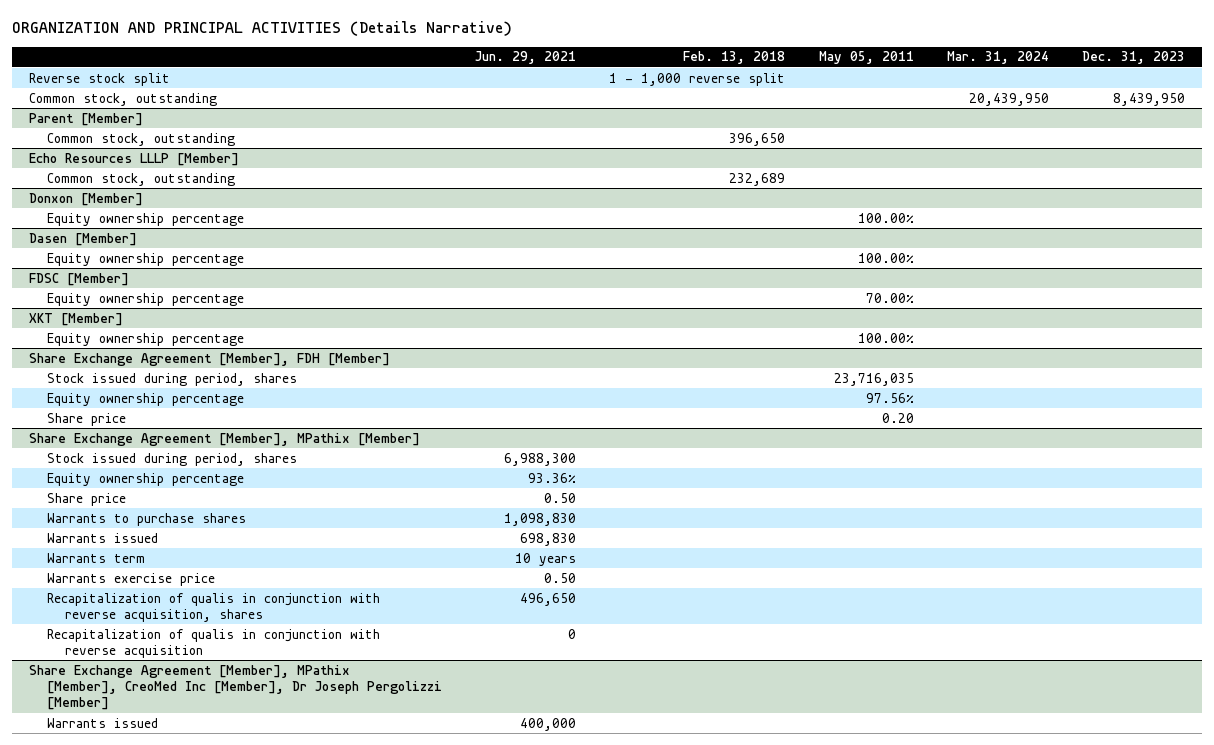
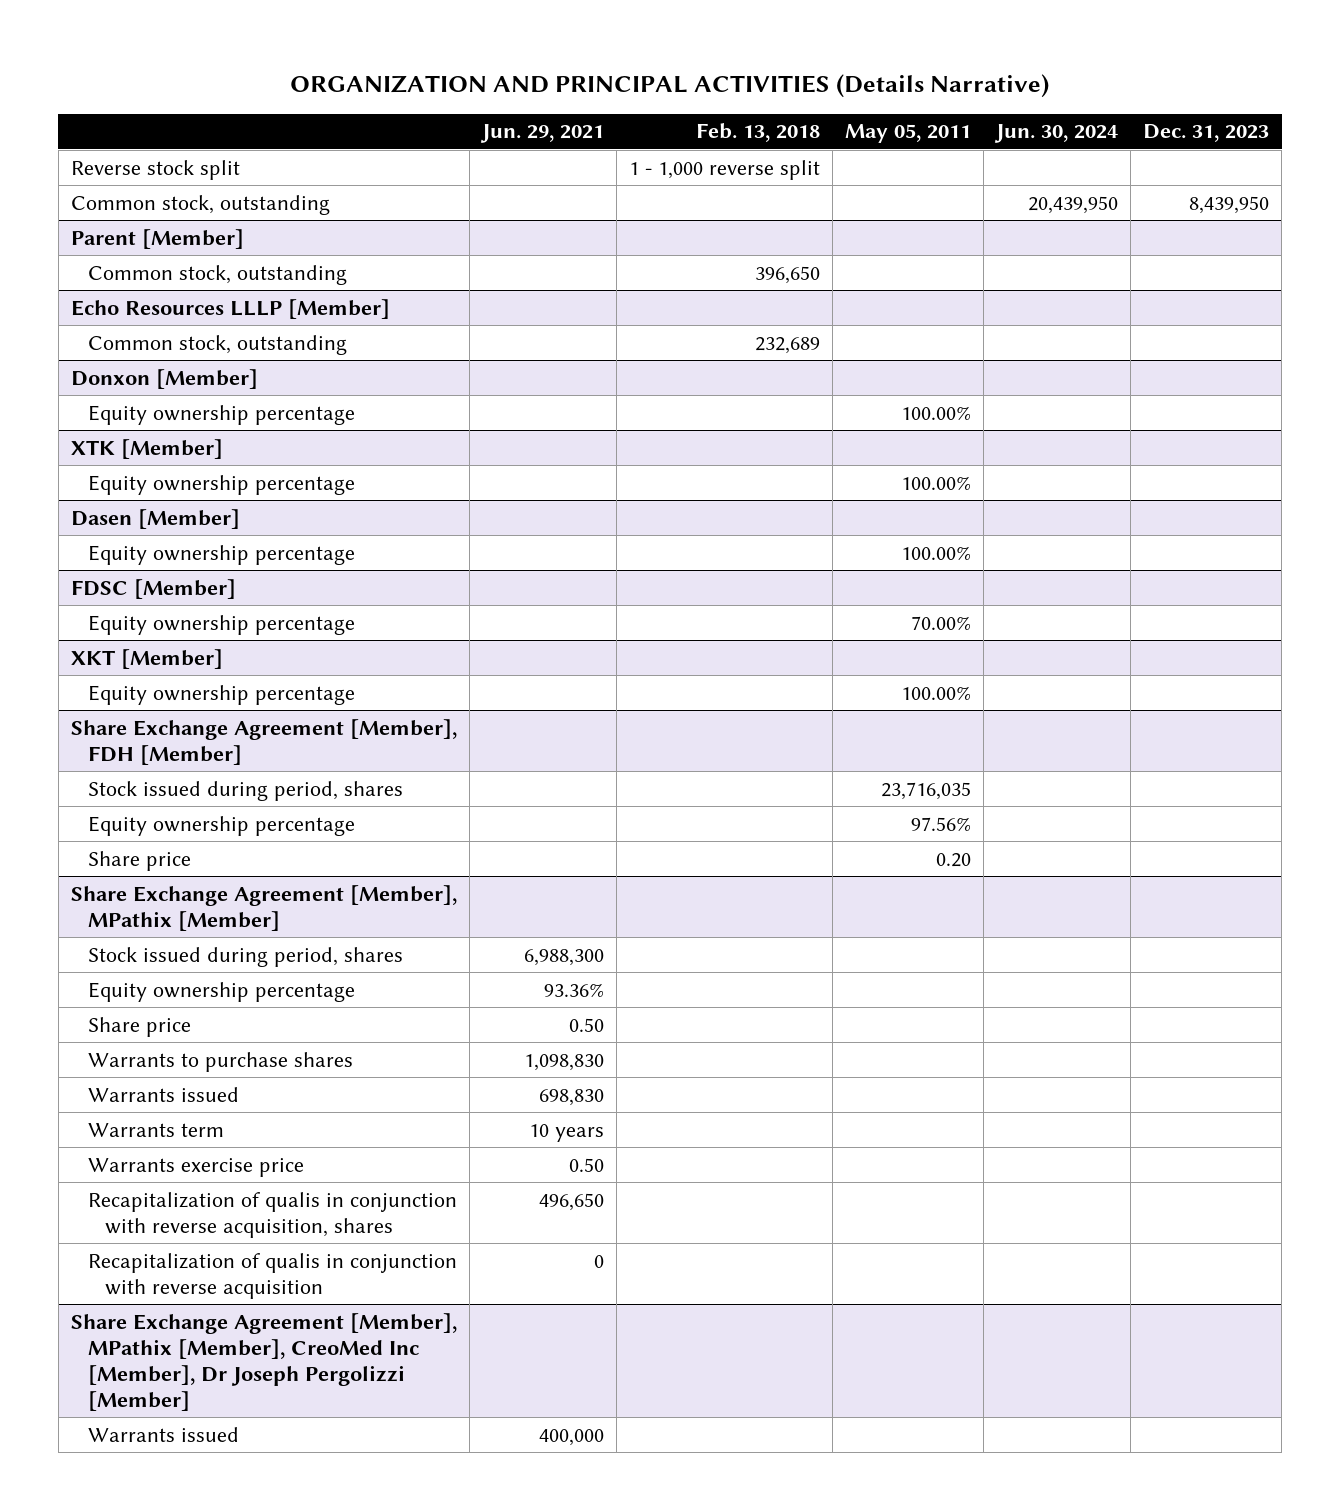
[946,51,1049,65] Mar. 31, 2024 -> none
none -> [993,124,1118,144] Jun. 30, 2024
none -> [70,438,223,459] XTK [Member]
none -> [87,474,355,495] Equity ownership percentage

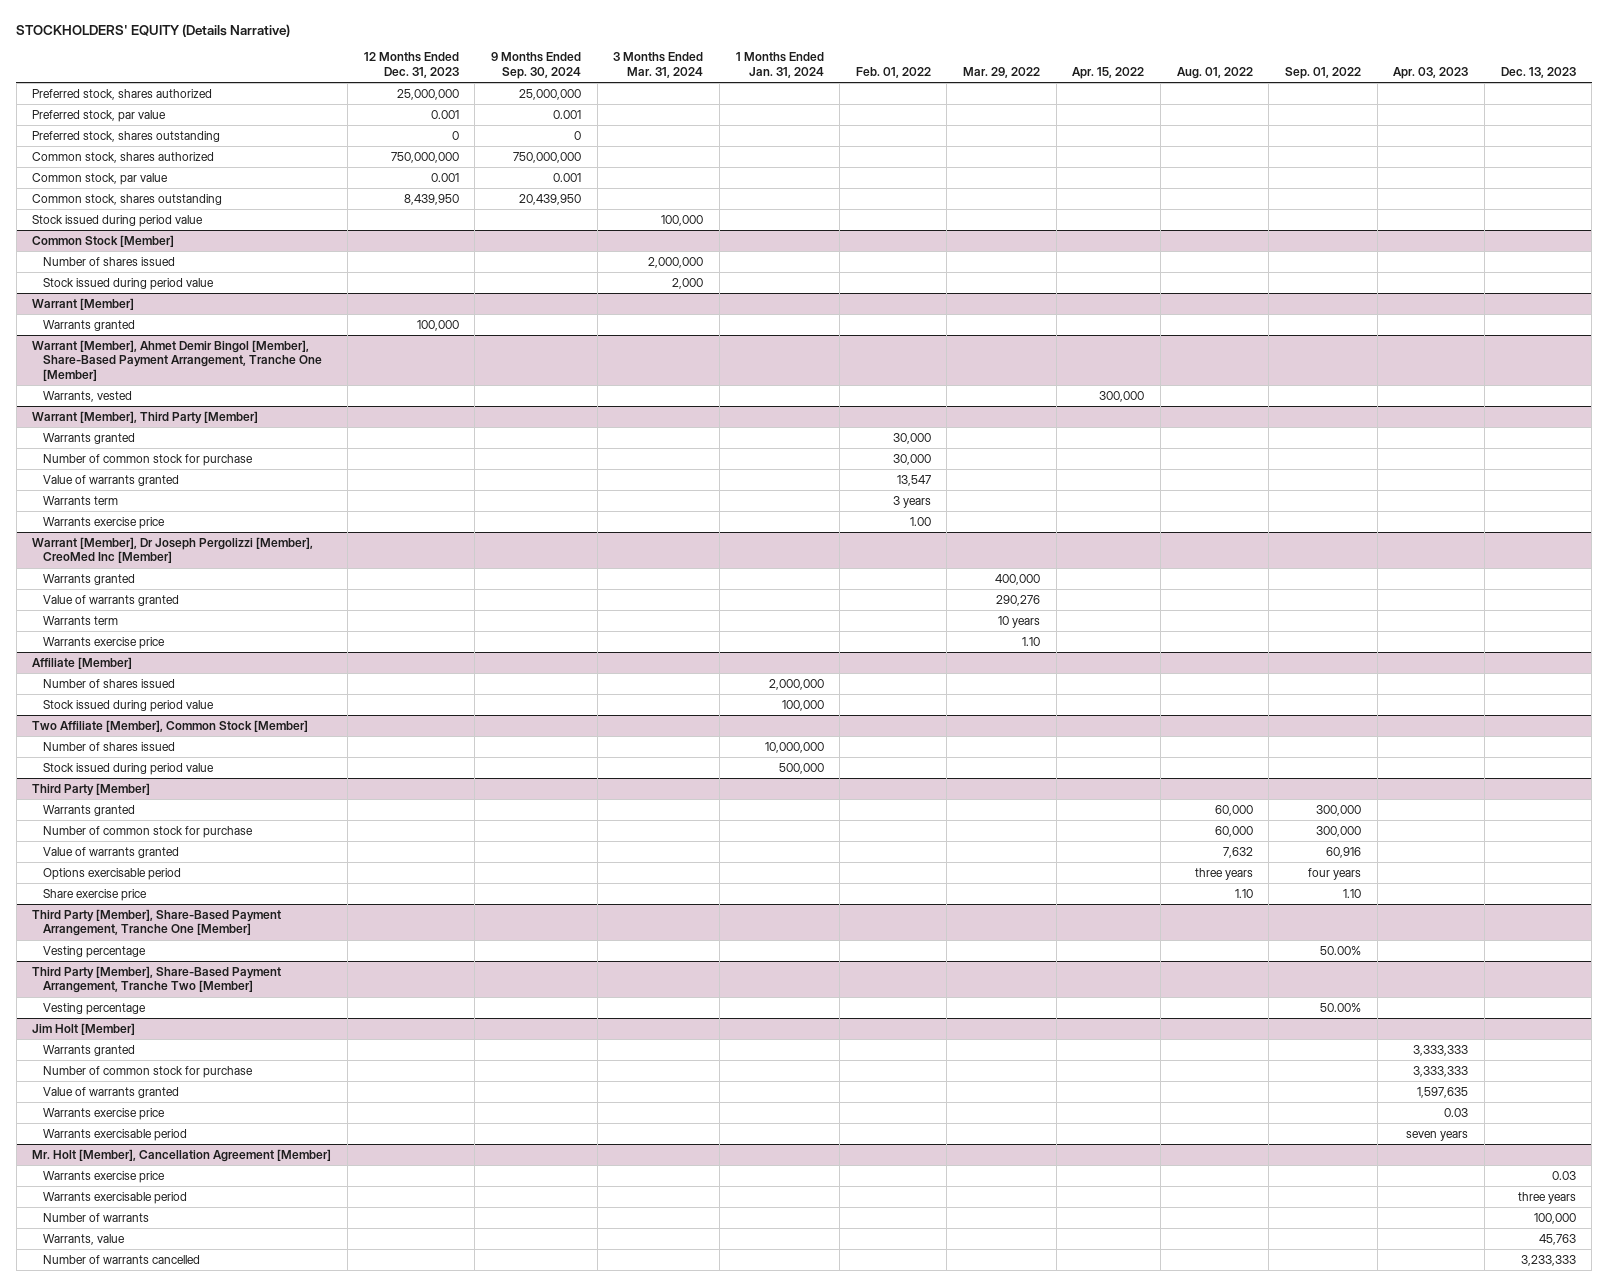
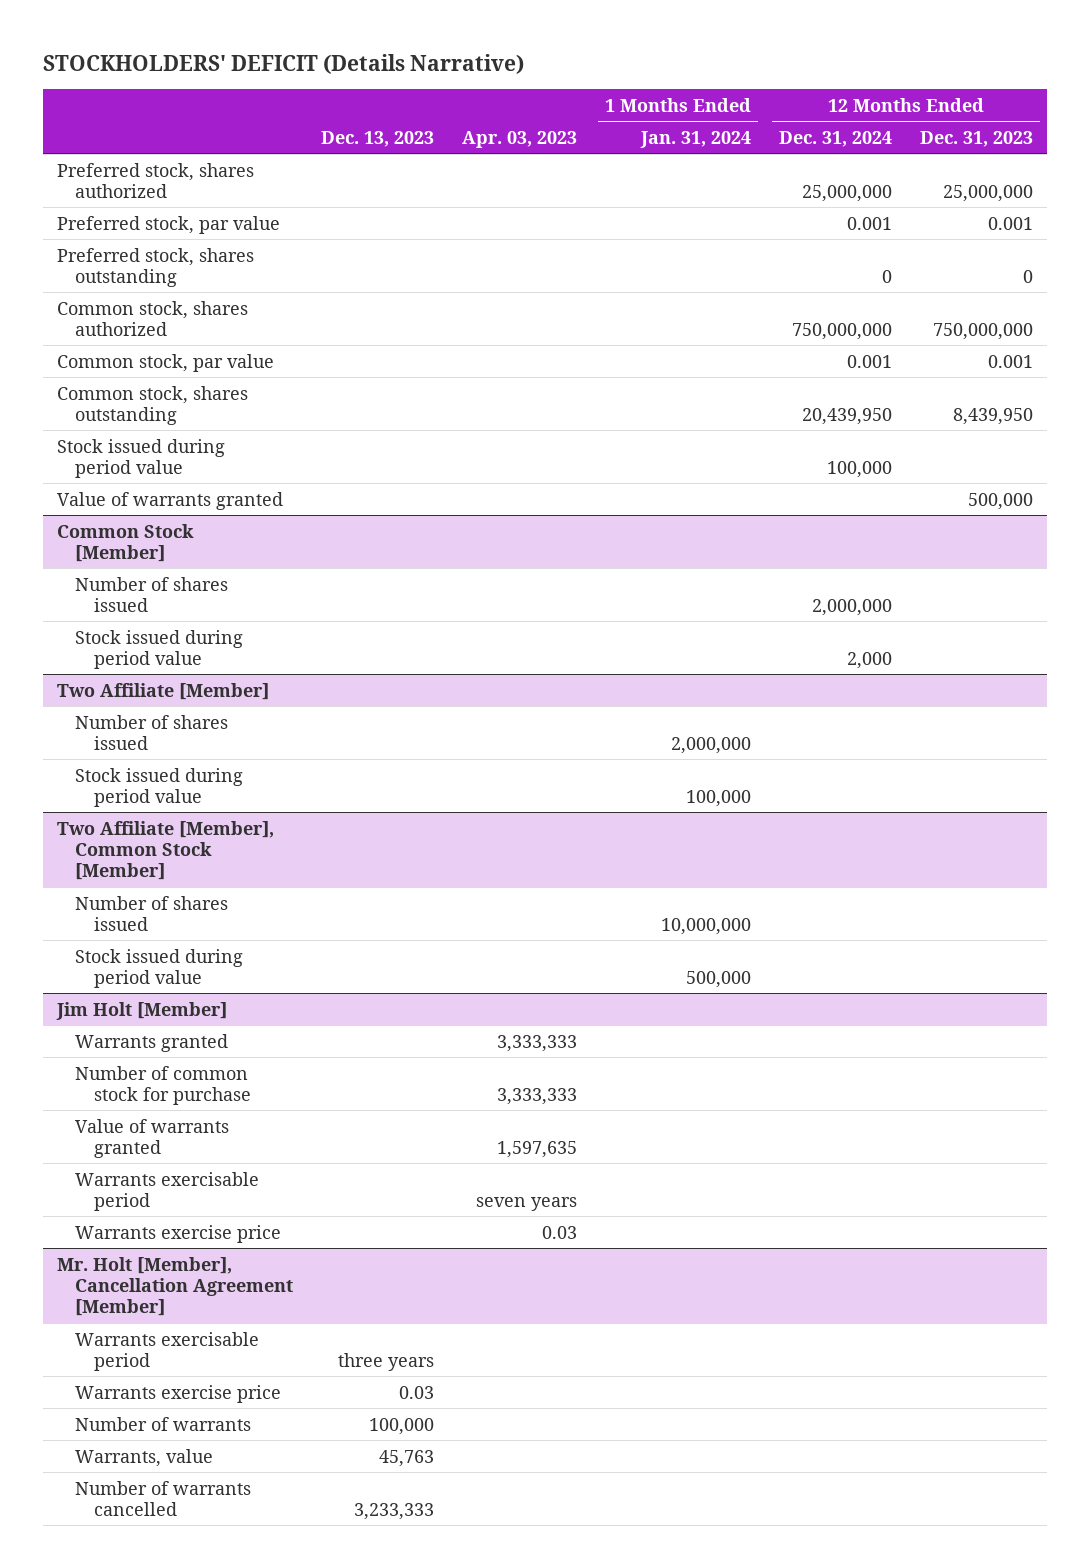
[16,23,291,37] STOCKHOLDERS' EQUITY (Details Narrative) -> [42,53,524,74] STOCKHOLDERS' DEFICIT (Details Narrative)
[491,52,582,79] 9 Months Ended Sep. 30, 2024 -> none
[613,52,704,78] 3 Months Ended Mar. 31, 2024 -> none
[855,66,931,78] Feb. 01, 2022 -> none
[963,66,1041,78] Mar. 29, 2022 -> none
[1072,66,1145,79] Apr. 15, 2022 -> none
[1176,66,1253,79] Aug. 01, 2022 -> none
[1284,66,1361,79] Sep. 01, 2022 -> none
none -> [779,130,893,147] Dec. 31, 2024
none -> [56,491,283,510] Value of warrants granted
[32,297,135,310] Warrant [Member] -> none
[43,319,136,331] Warrants granted -> none
[32,339,323,381] Warrant [Member], Ahmet Demir Bingol [Member], Share-Based Payment Arrangement, Tranche One [Member] -> none
[43,390,133,402] Warrants, vested -> none
[32,410,259,424] Warrant [Member], Third Party [Member] -> none
[43,432,136,444] Warrants granted -> none
[43,453,254,466] Number of common stock for purchase -> none
[43,474,180,486] Value of warrants granted -> none
[43,495,119,505] Warrants term -> none
[43,516,166,529] Warrants exercise price -> none
[32,536,314,564] Warrant [Member], Dr Joseph Pergolizzi [Member], CreoMed Inc [Member] -> none
[43,573,136,585] Warrants granted -> none
[43,594,180,606] Value of warrants granted -> none
[43,615,119,625] Warrants term -> none
[43,636,166,649] Warrants exercise price -> none
[32,656,133,669] Affiliate [Member] -> [56,682,269,700] Two Affiliate [Member]
[32,782,151,796] Third Party [Member] -> none
[43,804,136,816] Warrants granted -> none
[43,825,254,838] Number of common stock for purchase -> none
[43,846,180,858] Value of warrants granted -> none
[43,867,182,880] Options exercisable period -> none
[43,888,148,901] Share exercise price -> none
[32,908,282,937] Third Party [Member], Share-Based Payment Arrangement, Tranche One [Member] -> none
[43,945,147,958] Vesting percentage -> none
[32,965,282,994] Third Party [Member], Share-Based Payment Arrangement, Tranche Two [Member] -> none
[43,1002,147,1015] Vesting percentage -> none
[43,1107,166,1120] Warrants exercise price -> [75,1224,282,1243] Warrants exercise price
[43,1170,166,1183] Warrants exercise price -> [75,1384,282,1403] Warrants exercise price

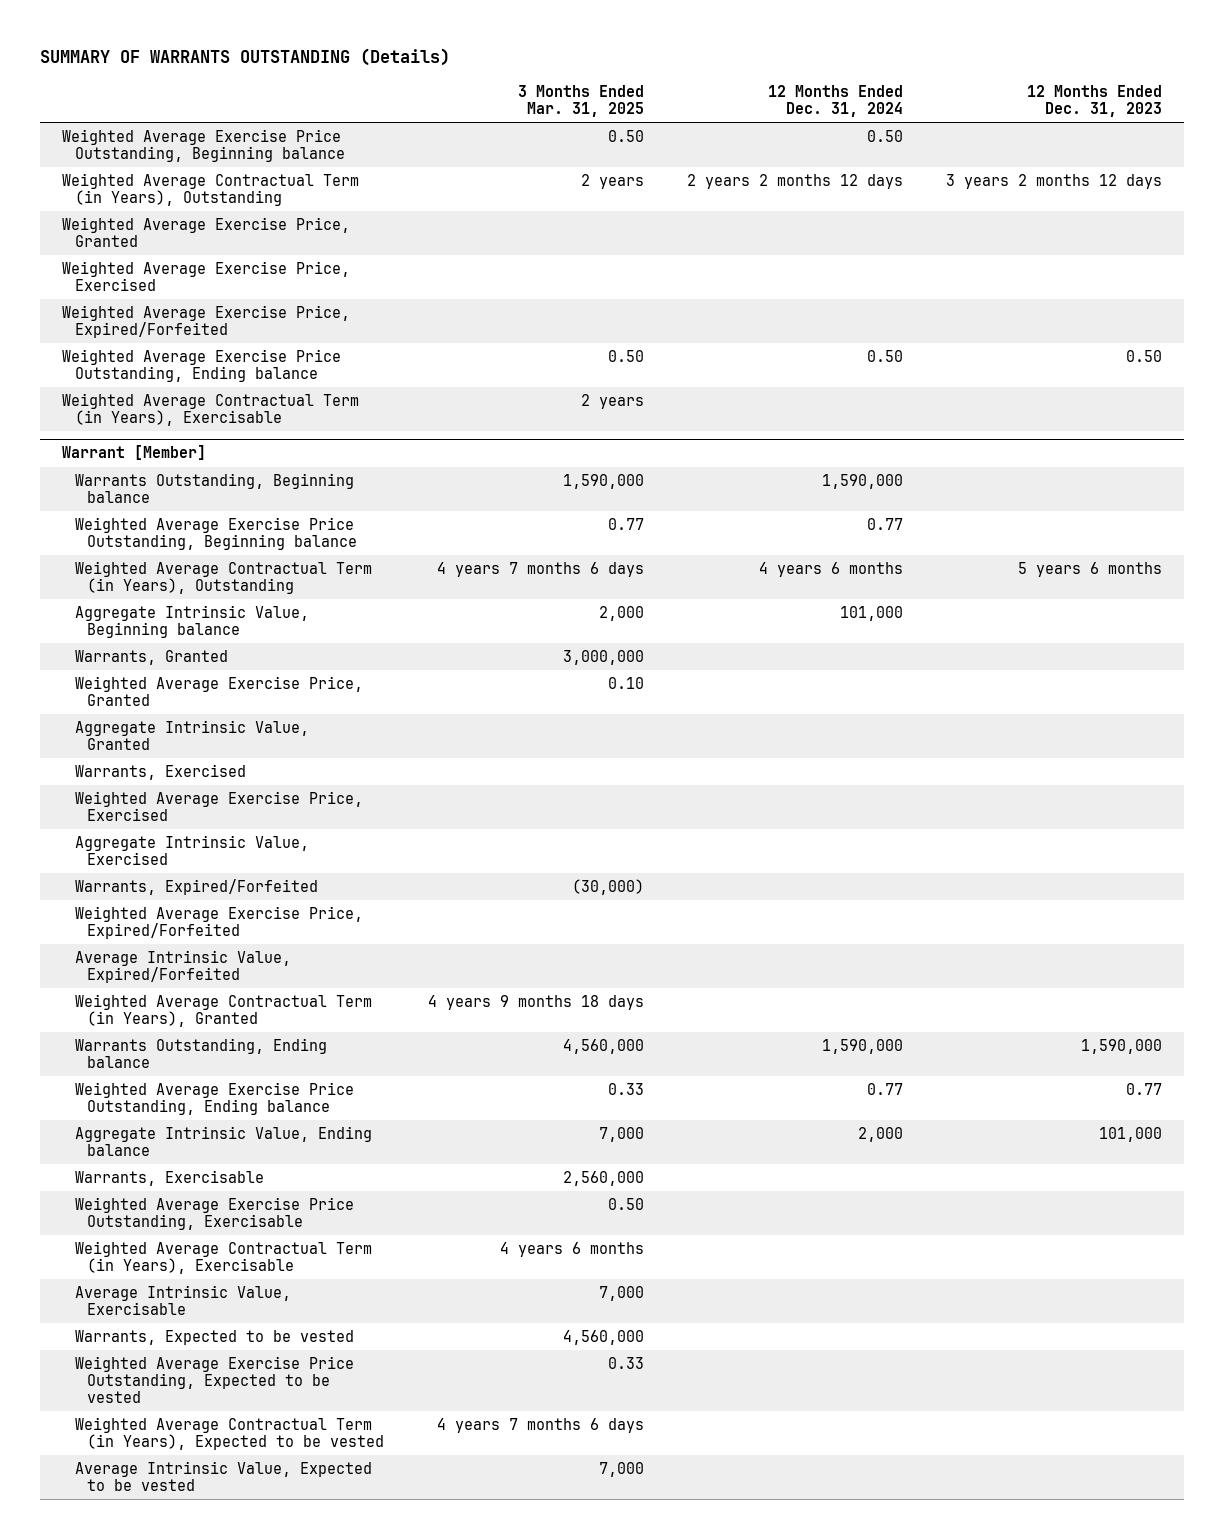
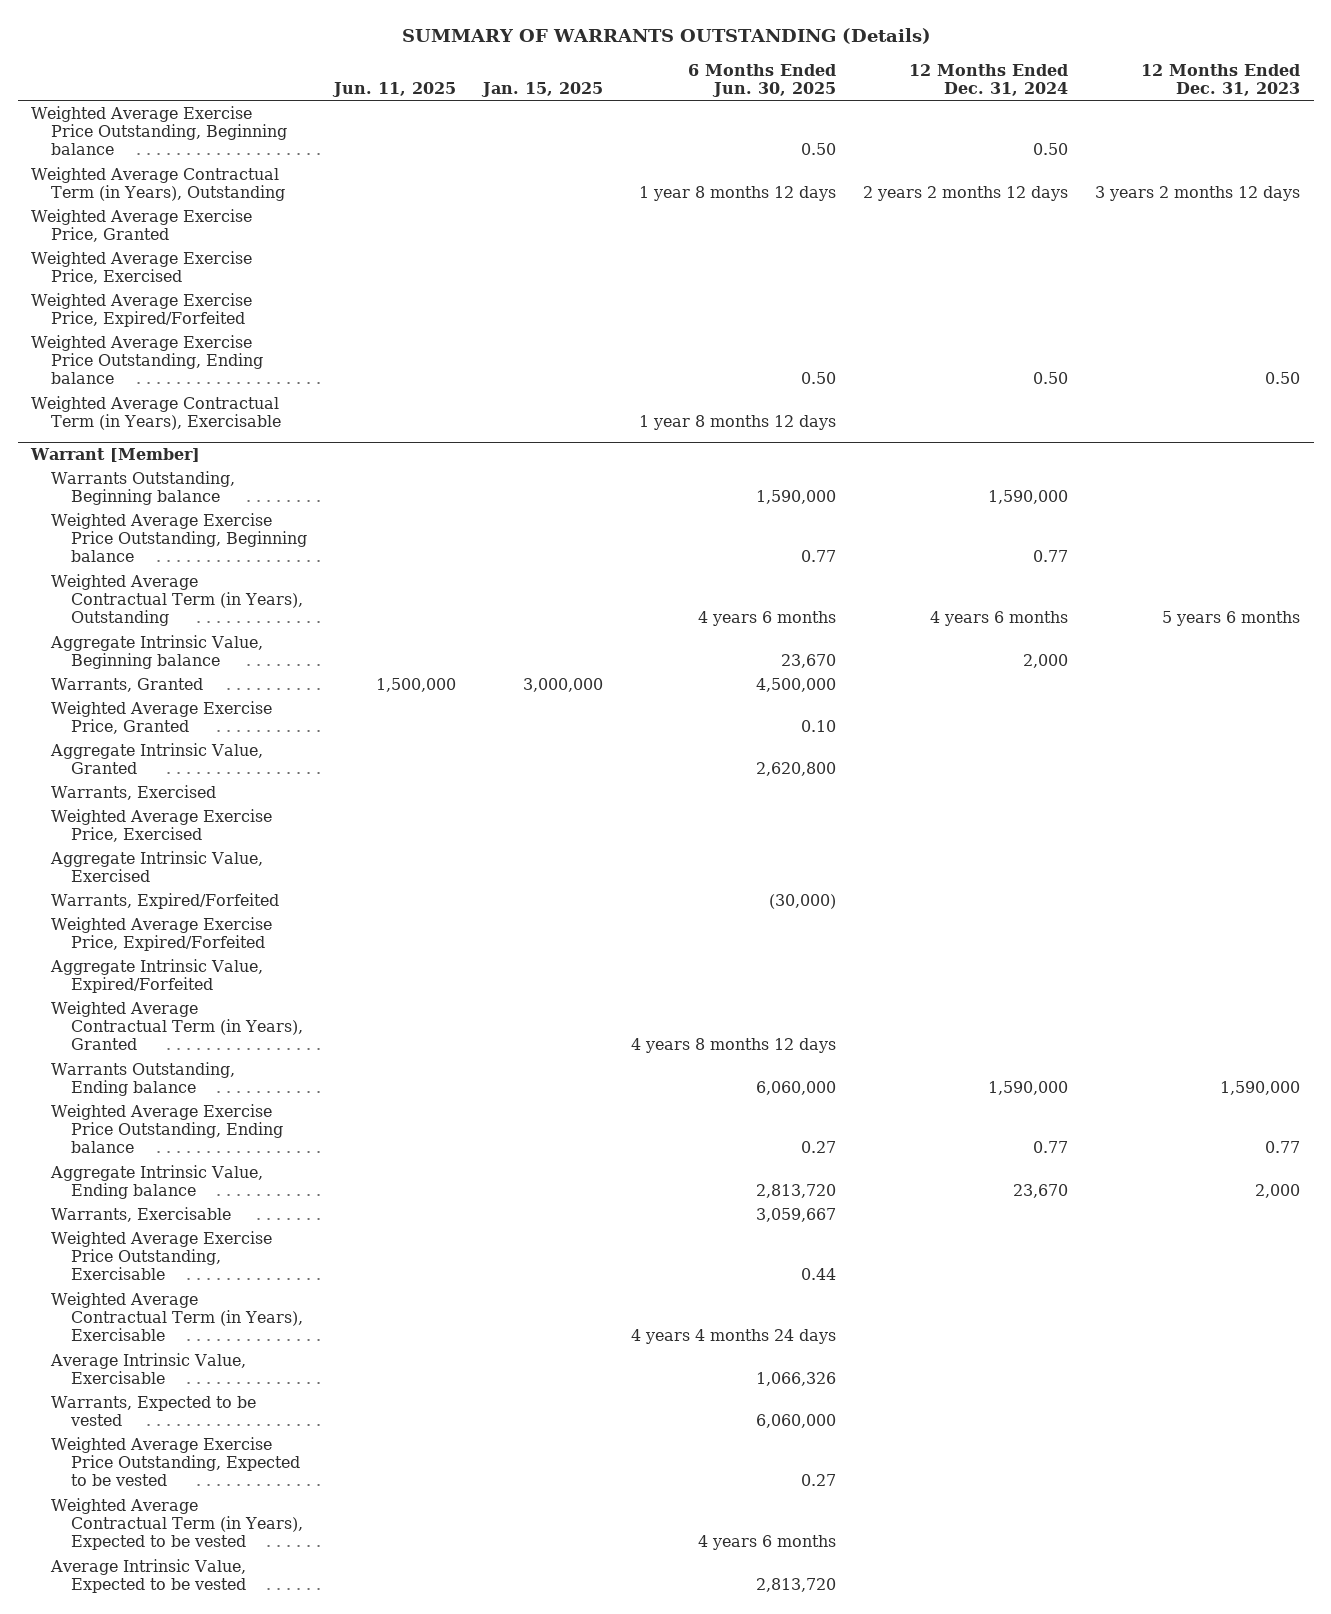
[517,85,644,118] 3 Months Ended Mar. 31, 2025 -> none
none -> [332,82,457,98] Jun. 11, 2025
none -> [481,82,604,98] Jan. 15, 2025
none -> [687,63,836,98] 6 Months Ended Jun. 30, 2025
[840,605,904,621] 101,000 -> [1022,654,1068,669] 2,000
[74,949,291,984] Average Intrinsic Value, Expired/Forfeited -> [50,958,264,994] Aggregate Intrinsic Value, Expired/Forfeited
[858,1126,904,1142] 2,000 -> [1012,1184,1068,1199] 23,670
[1099,1126,1163,1142] 101,000 -> [1254,1184,1300,1199] 2,000

